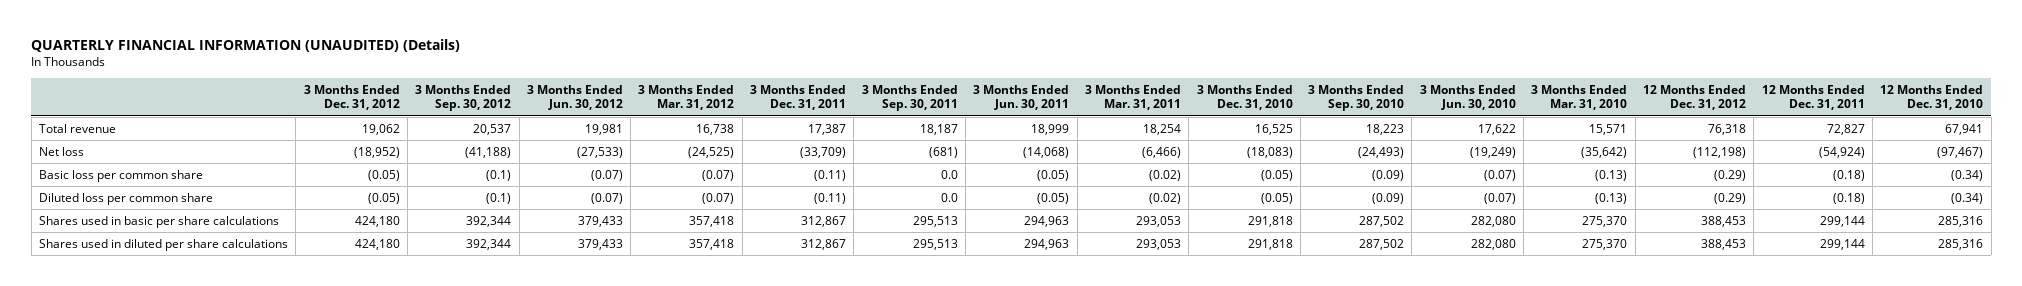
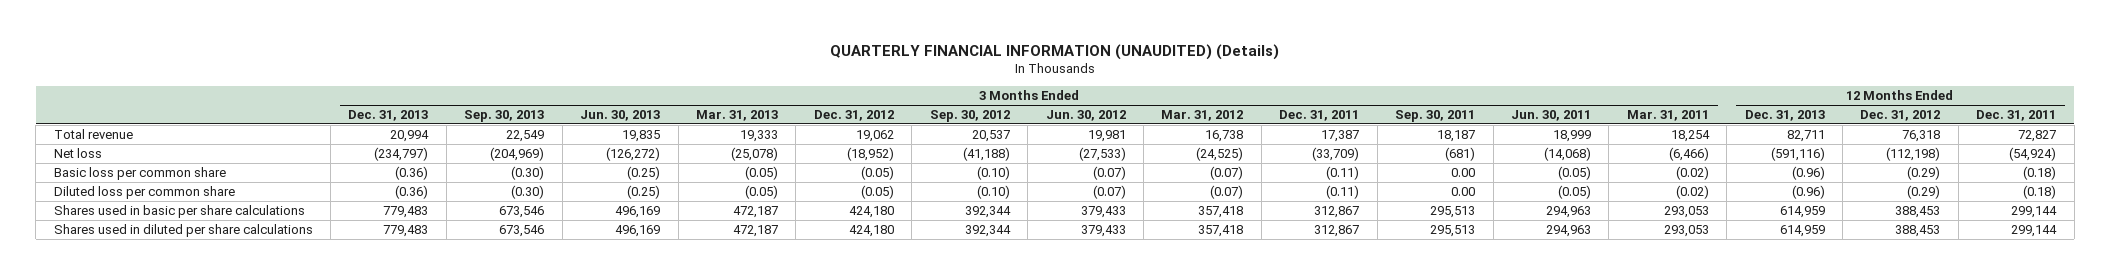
[1196,85,1293,111] 3 Months Ended Dec. 31, 2010 -> none
[1308,85,1405,112] 3 Months Ended Sep. 30, 2010 -> none
[1419,85,1516,111] 3 Months Ended Jun. 30, 2010 -> none
[1531,85,1628,111] 3 Months Ended Mar. 31, 2010 -> none
[1880,85,1984,111] 12 Months Ended Dec. 31, 2010 -> none
none -> [348,110,429,122] Dec. 31, 2013
none -> [464,110,545,123] Sep. 30, 2013
none -> [580,110,661,122] Jun. 30, 2013
none -> [696,110,779,122] Mar. 31, 2013
none -> [1744,110,1825,122] Dec. 31, 2013
[486,169,512,181] (0.1) -> [976,166,1010,181] (0.10)
[940,169,958,179] 0.0 -> [1451,168,1476,178] 0.00
[486,192,512,204] (0.1) -> [976,185,1010,200] (0.10)
[940,192,958,202] 0.0 -> [1451,187,1476,197] 0.00

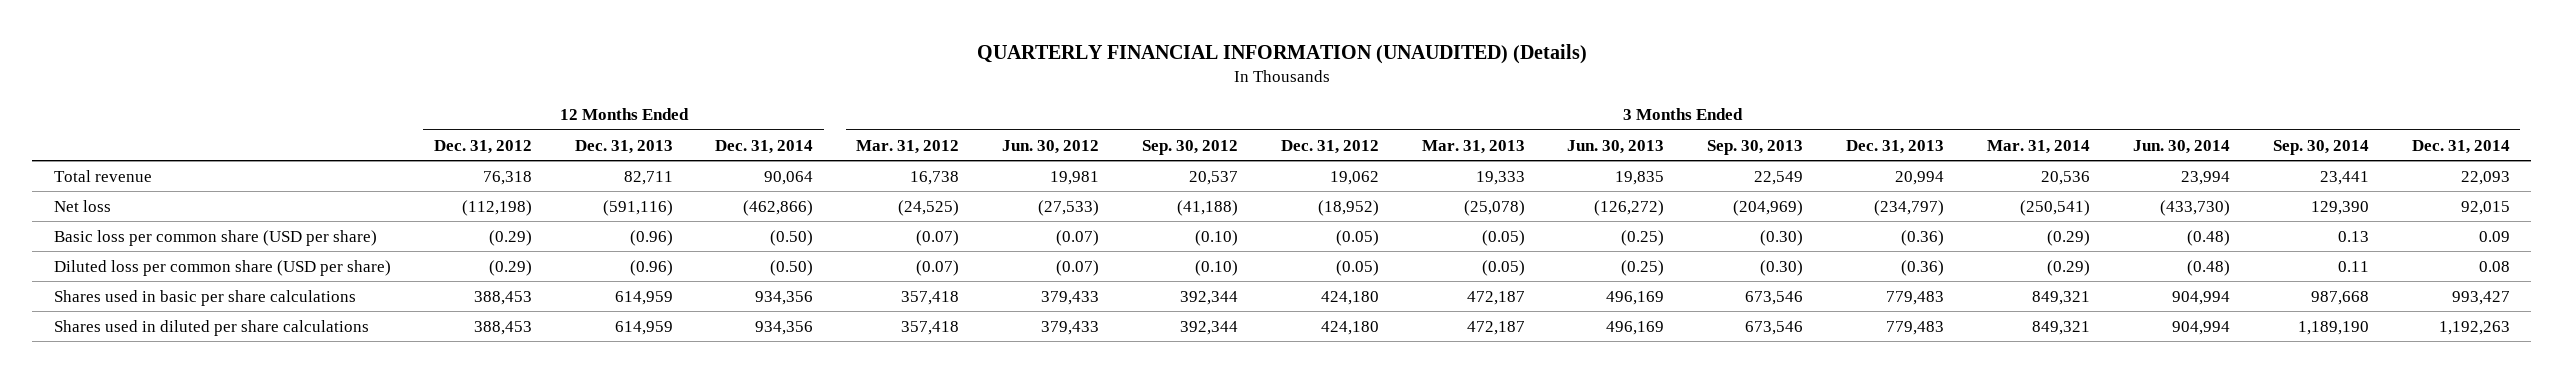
[1279,110,1360,122] Dec. 31, 2011 -> none
[1395,110,1476,123] Sep. 30, 2011 -> none
[1510,110,1591,122] Jun. 30, 2011 -> none
[1626,110,1709,122] Mar. 31, 2011 -> none
[1976,110,2057,122] Dec. 31, 2011 -> none
none -> [715,139,814,154] Dec. 31, 2014
none -> [1986,139,2090,154] Mar. 31, 2014
none -> [2132,139,2230,154] Jun. 30, 2014
none -> [2272,139,2369,155] Sep. 30, 2014
none -> [2411,139,2510,154] Dec. 31, 2014
[53,167,226,181] Basic loss per common share -> [53,229,377,246] Basic loss per common share (USD per share)
[53,186,235,200] Diluted loss per common share -> [53,259,391,276] Diluted loss per common share (USD per share)

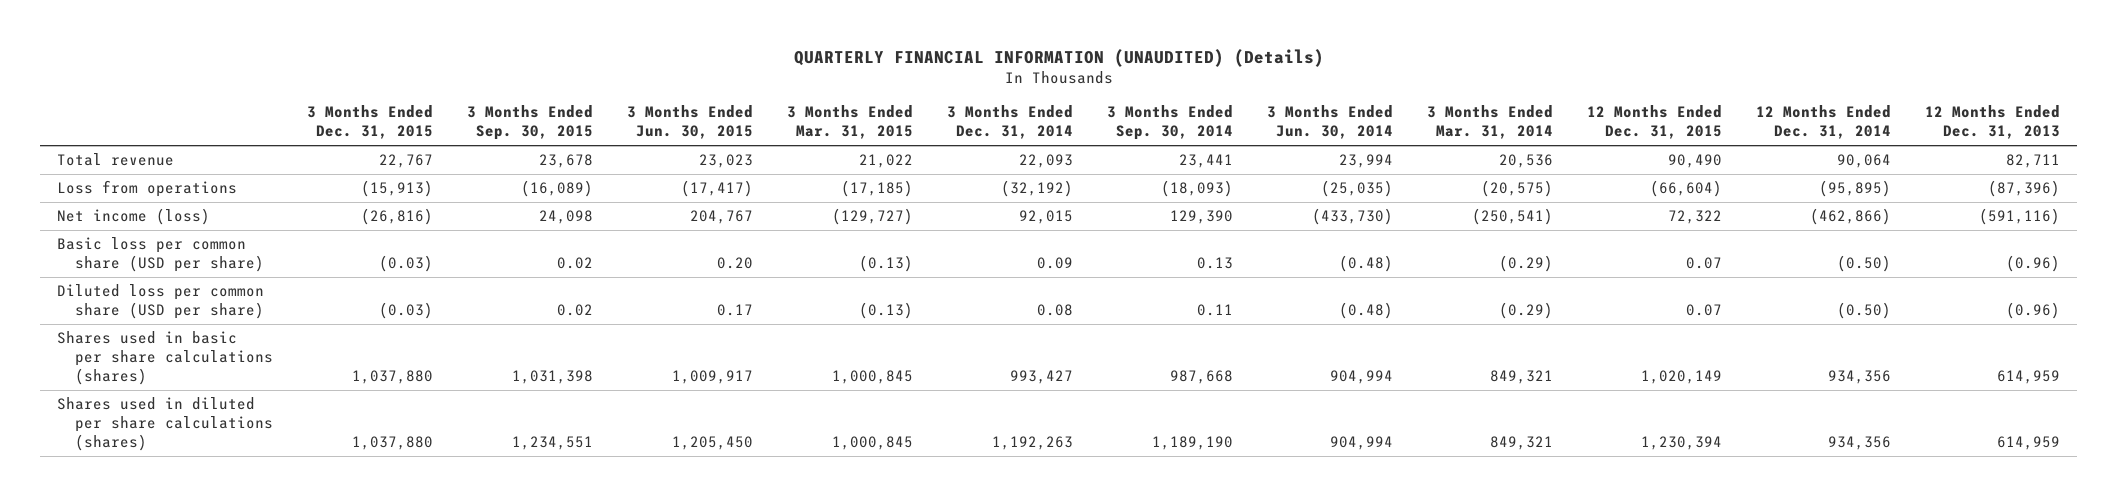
[433,139,532,154] Dec. 31, 2012 -> none
[856,139,960,154] Mar. 31, 2012 -> none
[1002,139,1100,154] Jun. 30, 2012 -> none
[1141,139,1238,155] Sep. 30, 2012 -> none
[1280,139,1379,154] Dec. 31, 2012 -> none
[1421,139,1525,154] Mar. 31, 2013 -> none
[1567,139,1665,154] Jun. 30, 2013 -> none
[1707,139,1804,155] Sep. 30, 2013 -> none
[1846,139,1945,154] Dec. 31, 2013 -> none
none -> [306,105,433,140] 3 Months Ended Dec. 31, 2015
none -> [466,105,593,141] 3 Months Ended Sep. 30, 2015
none -> [626,105,753,140] 3 Months Ended Jun. 30, 2015
none -> [786,105,913,140] 3 Months Ended Mar. 31, 2015
none -> [1587,105,1723,140] 12 Months Ended Dec. 31, 2015
none -> [57,180,238,198] Loss from operations
[53,199,111,212] Net loss -> [57,208,211,226] Net income (loss)
[53,289,356,306] Shares used in basic per share calculations -> [57,331,273,386] Shares used in basic per share calculations (shares)
[53,319,369,336] Shares used in diluted per share calculations -> [57,397,273,452] Shares used in diluted per share calculations (shares)

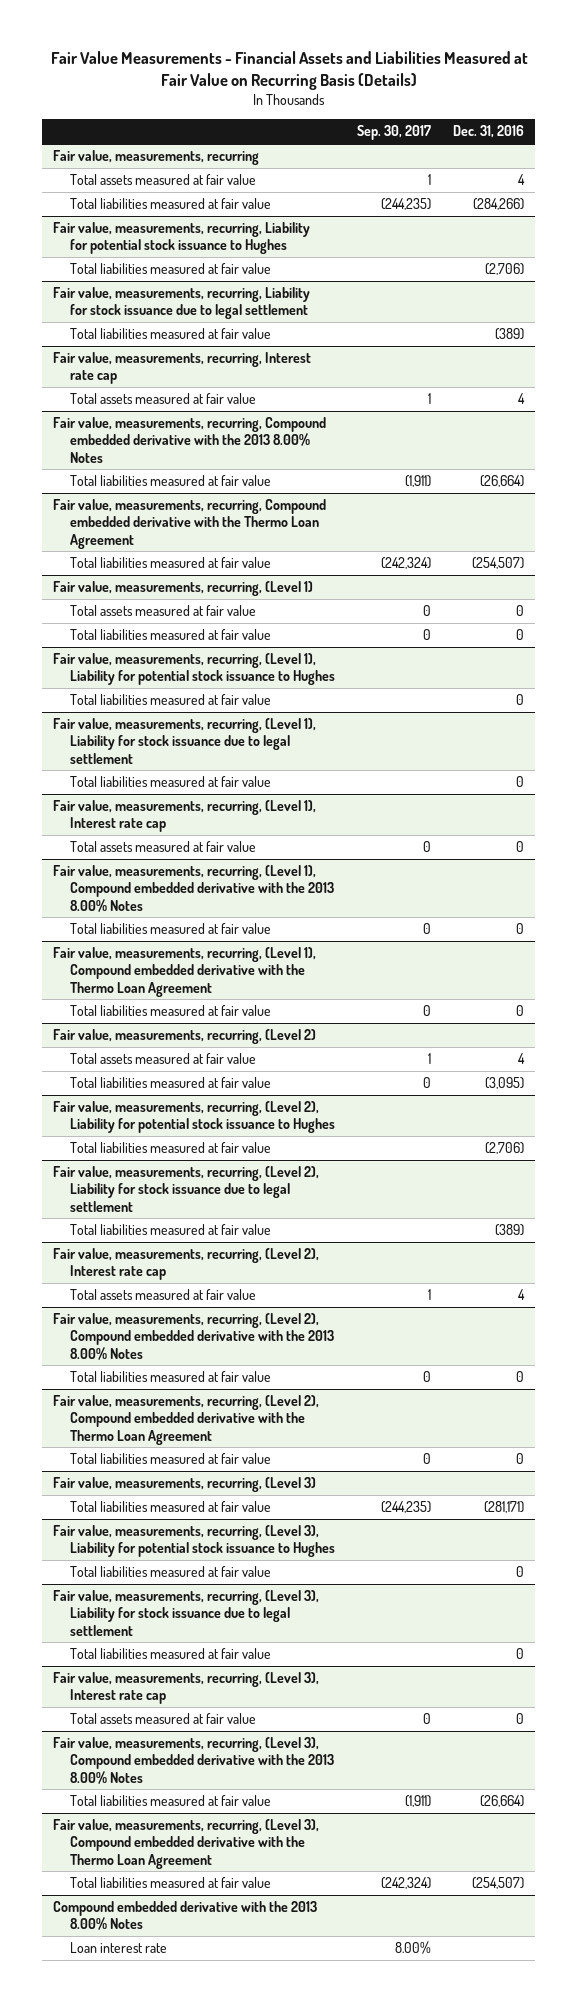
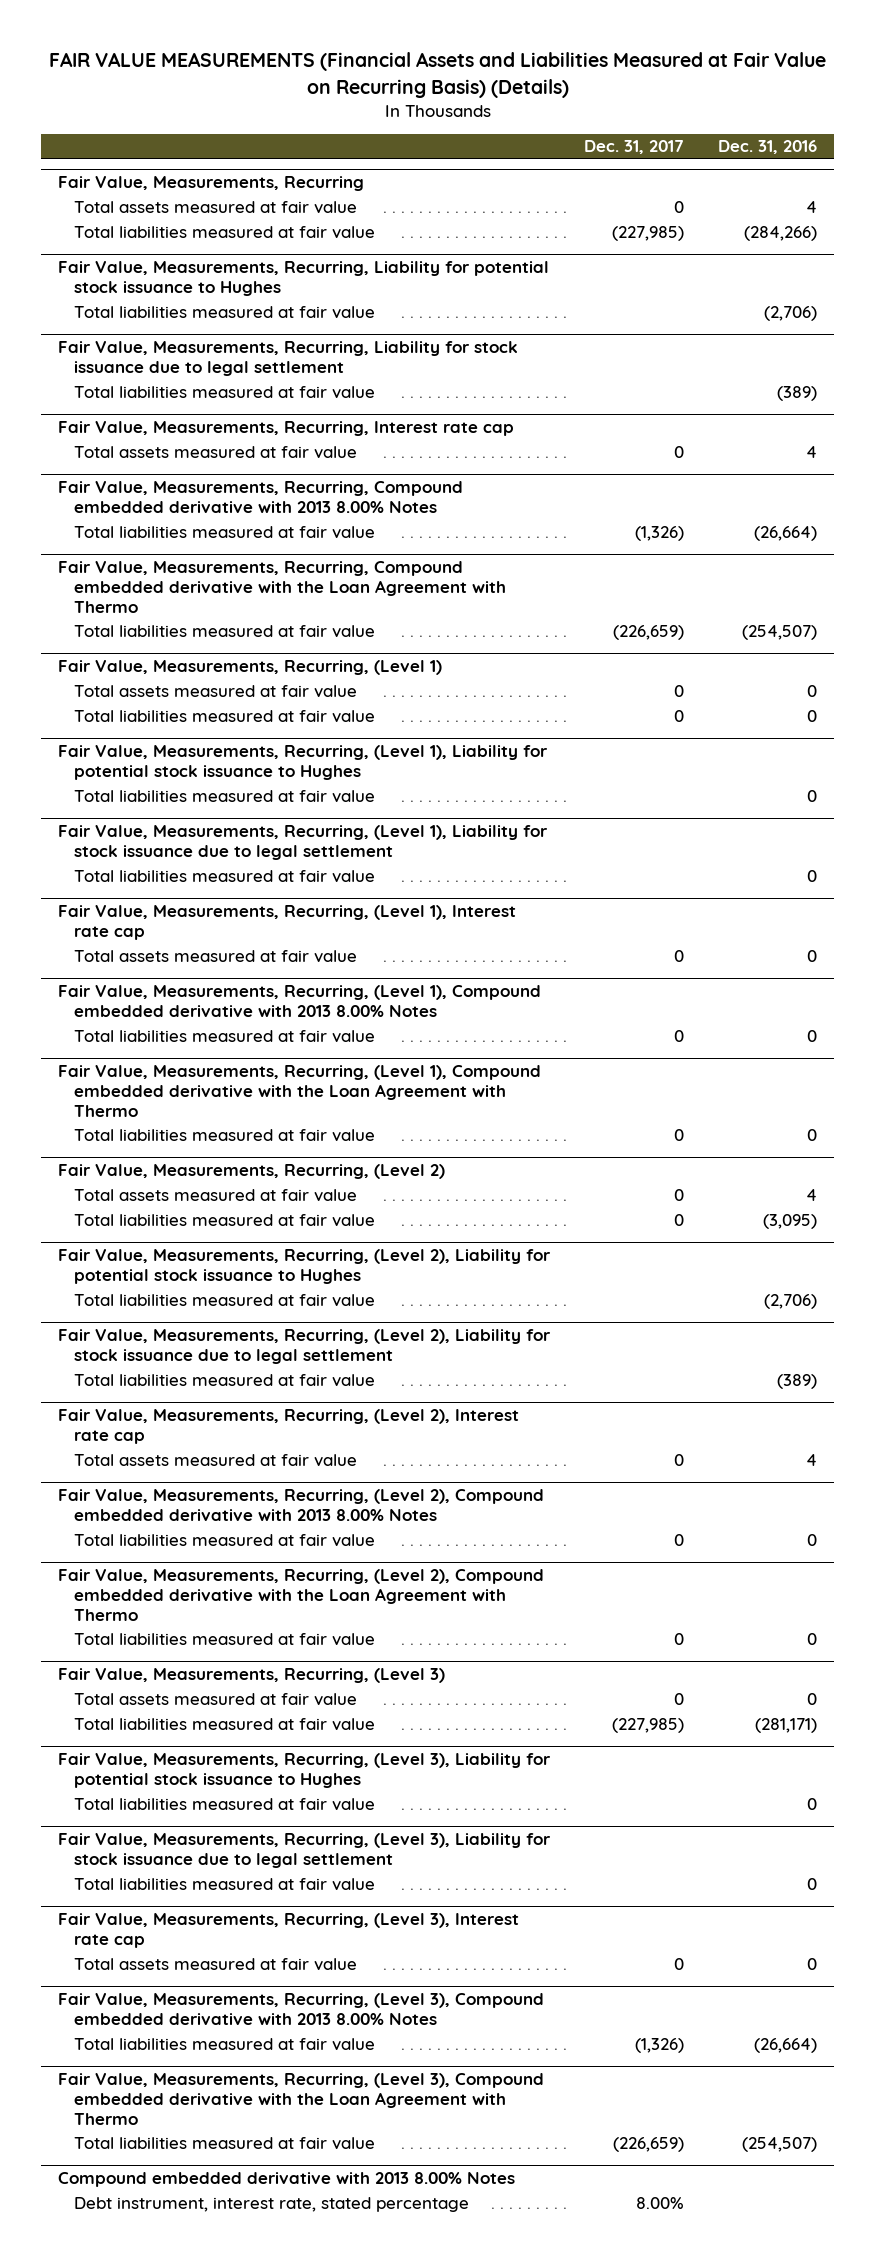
[50,50,528,91] Fair Value Measurements - Financial Assets and Liabilities Measured at Fair Value on Recurring Basis (Details) -> [48,52,826,98] FAIR VALUE MEASUREMENTS (Financial Assets and Liabilities Measured at Fair Value on Recurring Basis) (Details)
[357,125,432,141] Sep. 30, 2017 -> none
none -> [584,140,685,155] Dec. 31, 2017
[52,149,259,165] Fair value, measurements, recurring -> [58,176,365,192] Fair Value, Measurements, Recurring
[52,221,310,255] Fair value, measurements, recurring, Liability for potential stock issuance to Hughes -> [58,261,550,297] Fair Value, Measurements, Recurring, Liability for potential stock issuance to Hughes
[52,286,310,320] Fair value, measurements, recurring, Liability for stock issuance due to legal settlement -> [58,341,519,377] Fair Value, Measurements, Recurring, Liability for stock issuance due to legal settlement
[52,351,311,385] Fair value, measurements, recurring, Interest rate cap -> [58,421,515,437] Fair Value, Measurements, Recurring, Interest rate cap
[52,416,326,463] Fair value, measurements, recurring, Compound embedded derivative with the 2013 8.00% Notes -> [58,481,464,514] Fair Value, Measurements, Recurring, Compound embedded derivative with 2013 8.00% Notes
[52,498,326,549] Fair value, measurements, recurring, Compound embedded derivative with the Thermo Loan Agreement -> [58,561,506,613] Fair Value, Measurements, Recurring, Compound embedded derivative with the Loan Agreement with Thermo
[52,580,313,596] Fair value, measurements, recurring, (Level 1) -> [58,660,443,676] Fair Value, Measurements, Recurring, (Level 1)
[52,652,335,686] Fair value, measurements, recurring, (Level 1), Liability for potential stock issuance to Hughes -> [58,745,549,781] Fair Value, Measurements, Recurring, (Level 1), Liability for potential stock issuance to Hughes
[52,717,316,764] Fair value, measurements, recurring, (Level 1), Liability for stock issuance due to legal settlement -> [58,825,549,861] Fair Value, Measurements, Recurring, (Level 1), Liability for stock issuance due to legal settlement
[52,799,316,833] Fair value, measurements, recurring, (Level 1), Interest rate cap -> [58,905,517,941] Fair Value, Measurements, Recurring, (Level 1), Interest rate cap
[52,864,334,912] Fair value, measurements, recurring, (Level 1), Compound embedded derivative with the 2013 8.00% Notes -> [58,985,542,1018] Fair Value, Measurements, Recurring, (Level 1), Compound embedded derivative with 2013 8.00% Notes
[52,946,316,997] Fair value, measurements, recurring, (Level 1), Compound embedded derivative with the Thermo Loan Agreement -> [58,1065,542,1117] Fair Value, Measurements, Recurring, (Level 1), Compound embedded derivative with the Loan Agreement with Thermo
[52,1028,316,1044] Fair value, measurements, recurring, (Level 2) -> [58,1164,446,1180] Fair Value, Measurements, Recurring, (Level 2)
[52,1100,335,1134] Fair value, measurements, recurring, (Level 2), Liability for potential stock issuance to Hughes -> [58,1249,552,1285] Fair Value, Measurements, Recurring, (Level 2), Liability for potential stock issuance to Hughes
[52,1165,319,1212] Fair value, measurements, recurring, (Level 2), Liability for stock issuance due to legal settlement -> [58,1329,552,1365] Fair Value, Measurements, Recurring, (Level 2), Liability for stock issuance due to legal settlement
[52,1247,319,1281] Fair value, measurements, recurring, (Level 2), Interest rate cap -> [58,1409,520,1445] Fair Value, Measurements, Recurring, (Level 2), Interest rate cap
[52,1312,334,1360] Fair value, measurements, recurring, (Level 2), Compound embedded derivative with the 2013 8.00% Notes -> [58,1489,545,1522] Fair Value, Measurements, Recurring, (Level 2), Compound embedded derivative with 2013 8.00% Notes
[52,1394,319,1445] Fair value, measurements, recurring, (Level 2), Compound embedded derivative with the Thermo Loan Agreement -> [58,1569,545,1621] Fair Value, Measurements, Recurring, (Level 2), Compound embedded derivative with the Loan Agreement with Thermo
[52,1476,316,1492] Fair value, measurements, recurring, (Level 3) -> [58,1668,446,1684] Fair Value, Measurements, Recurring, (Level 3)
none -> [73,1693,357,1707] Total assets measured at fair value
[52,1524,335,1558] Fair value, measurements, recurring, (Level 3), Liability for potential stock issuance to Hughes -> [58,1753,552,1789] Fair Value, Measurements, Recurring, (Level 3), Liability for potential stock issuance to Hughes
[52,1589,319,1636] Fair value, measurements, recurring, (Level 3), Liability for stock issuance due to legal settlement -> [58,1833,552,1869] Fair Value, Measurements, Recurring, (Level 3), Liability for stock issuance due to legal settlement
[52,1671,319,1705] Fair value, measurements, recurring, (Level 3), Interest rate cap -> [58,1913,520,1949] Fair Value, Measurements, Recurring, (Level 3), Interest rate cap
[52,1736,334,1784] Fair value, measurements, recurring, (Level 3), Compound embedded derivative with the 2013 8.00% Notes -> [58,1993,545,2026] Fair Value, Measurements, Recurring, (Level 3), Compound embedded derivative with 2013 8.00% Notes
[52,1818,319,1869] Fair value, measurements, recurring, (Level 3), Compound embedded derivative with the Thermo Loan Agreement -> [58,2073,545,2125] Fair Value, Measurements, Recurring, (Level 3), Compound embedded derivative with the Loan Agreement with Thermo
[52,1900,317,1931] Compound embedded derivative with the 2013 8.00% Notes -> [58,2172,516,2188] Compound embedded derivative with 2013 8.00% Notes
[69,1941,167,1953] Loan interest rate -> [73,2197,469,2213] Debt instrument, interest rate, stated percentage

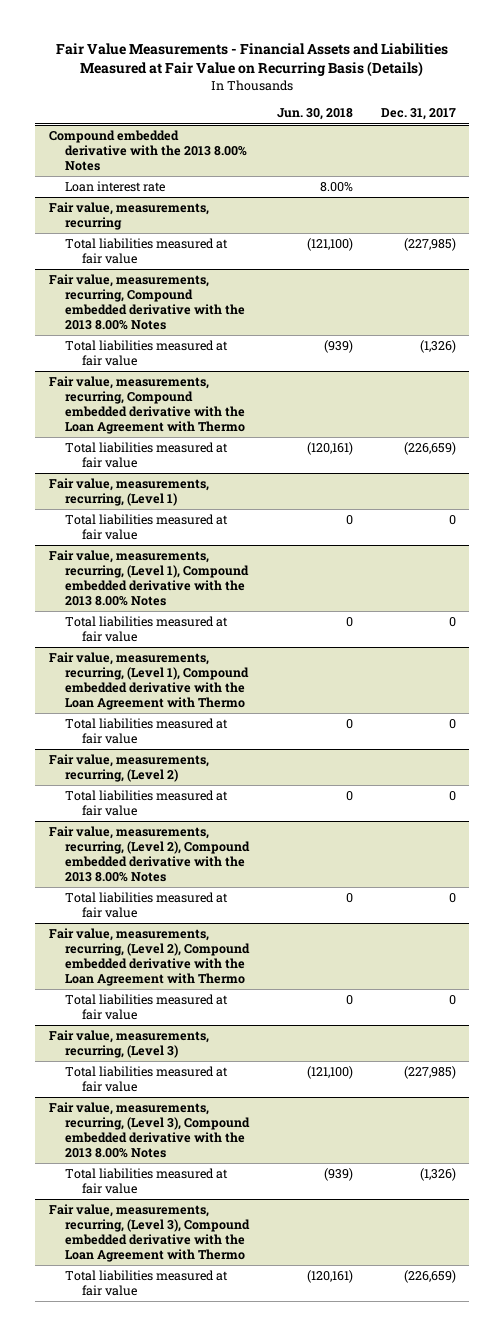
[48,52,826,98] FAIR VALUE MEASUREMENTS (Financial Assets and Liabilities Measured at Fair Value on Recurring Basis) (Details) -> [56,42,449,78] Fair Value Measurements - Financial Assets and Liabilities Measured at Fair Value on Recurring Basis (Details)
[718,140,818,155] Dec. 31, 2016 -> none
none -> [276,108,353,121] Jun. 30, 2018
[73,201,357,215] Total assets measured at fair value -> none
none -> [48,130,248,171] Compound embedded derivative with the 2013 8.00% Notes
none -> [65,181,166,193] Loan interest rate
[58,176,365,192] Fair Value, Measurements, Recurring -> [48,202,209,230] Fair value, measurements, recurring
[58,261,550,297] Fair Value, Measurements, Recurring, Liability for potential stock issuance to Hughes -> none
[73,306,375,320] Total liabilities measured at fair value -> none
[58,341,519,377] Fair Value, Measurements, Recurring, Liability for stock issuance due to legal settlement -> none
[73,386,375,400] Total liabilities measured at fair value -> none
[58,421,515,437] Fair Value, Measurements, Recurring, Interest rate cap -> none
[73,446,357,460] Total assets measured at fair value -> none
[58,481,464,514] Fair Value, Measurements, Recurring, Compound embedded derivative with 2013 8.00% Notes -> [48,274,246,330] Fair value, measurements, recurring, Compound embedded derivative with the 2013 8.00% Notes
[58,561,506,613] Fair Value, Measurements, Recurring, Compound embedded derivative with the Loan Agreement with Thermo -> [48,376,246,434] Fair value, measurements, recurring, Compound embedded derivative with the Loan Agreement with Thermo
[73,685,357,699] Total assets measured at fair value -> none
[58,660,443,676] Fair Value, Measurements, Recurring, (Level 1) -> [48,478,209,506] Fair value, measurements, recurring, (Level 1)
[58,745,549,781] Fair Value, Measurements, Recurring, (Level 1), Liability for potential stock issuance to Hughes -> none
[73,790,375,804] Total liabilities measured at fair value -> none
[58,825,549,861] Fair Value, Measurements, Recurring, (Level 1), Liability for stock issuance due to legal settlement -> none
[73,870,375,884] Total liabilities measured at fair value -> none
[58,905,517,941] Fair Value, Measurements, Recurring, (Level 1), Interest rate cap -> none
[73,950,357,964] Total assets measured at fair value -> none
[58,985,542,1018] Fair Value, Measurements, Recurring, (Level 1), Compound embedded derivative with 2013 8.00% Notes -> [48,550,250,606] Fair value, measurements, recurring, (Level 1), Compound embedded derivative with the 2013 8.00% Notes
[58,1065,542,1117] Fair Value, Measurements, Recurring, (Level 1), Compound embedded derivative with the Loan Agreement with Thermo -> [48,652,250,710] Fair value, measurements, recurring, (Level 1), Compound embedded derivative with the Loan Agreement with Thermo
[73,1189,357,1203] Total assets measured at fair value -> none
[58,1164,446,1180] Fair Value, Measurements, Recurring, (Level 2) -> [48,754,209,782] Fair value, measurements, recurring, (Level 2)
[58,1249,552,1285] Fair Value, Measurements, Recurring, (Level 2), Liability for potential stock issuance to Hughes -> none
[73,1294,375,1308] Total liabilities measured at fair value -> none
[58,1329,552,1365] Fair Value, Measurements, Recurring, (Level 2), Liability for stock issuance due to legal settlement -> none
[73,1374,375,1388] Total liabilities measured at fair value -> none
[58,1409,520,1445] Fair Value, Measurements, Recurring, (Level 2), Interest rate cap -> none
[73,1454,357,1468] Total assets measured at fair value -> none
[58,1489,545,1522] Fair Value, Measurements, Recurring, (Level 2), Compound embedded derivative with 2013 8.00% Notes -> [48,826,251,882] Fair value, measurements, recurring, (Level 2), Compound embedded derivative with the 2013 8.00% Notes
[58,1569,545,1621] Fair Value, Measurements, Recurring, (Level 2), Compound embedded derivative with the Loan Agreement with Thermo -> [48,928,251,986] Fair value, measurements, recurring, (Level 2), Compound embedded derivative with the Loan Agreement with Thermo
[73,1693,357,1707] Total assets measured at fair value -> none
[58,1668,446,1684] Fair Value, Measurements, Recurring, (Level 3) -> [48,1030,209,1058] Fair value, measurements, recurring, (Level 3)
[58,1753,552,1789] Fair Value, Measurements, Recurring, (Level 3), Liability for potential stock issuance to Hughes -> none
[73,1798,375,1812] Total liabilities measured at fair value -> none
[58,1833,552,1869] Fair Value, Measurements, Recurring, (Level 3), Liability for stock issuance due to legal settlement -> none
[73,1878,375,1892] Total liabilities measured at fair value -> none
[58,1913,520,1949] Fair Value, Measurements, Recurring, (Level 3), Interest rate cap -> none
[73,1958,357,1972] Total assets measured at fair value -> none
[58,1993,545,2026] Fair Value, Measurements, Recurring, (Level 3), Compound embedded derivative with 2013 8.00% Notes -> [48,1102,251,1158] Fair value, measurements, recurring, (Level 3), Compound embedded derivative with the 2013 8.00% Notes
[58,2073,545,2125] Fair Value, Measurements, Recurring, (Level 3), Compound embedded derivative with the Loan Agreement with Thermo -> [48,1204,251,1262] Fair value, measurements, recurring, (Level 3), Compound embedded derivative with the Loan Agreement with Thermo
[58,2172,516,2188] Compound embedded derivative with 2013 8.00% Notes -> none
[73,2197,469,2213] Debt instrument, interest rate, stated percentage -> none

